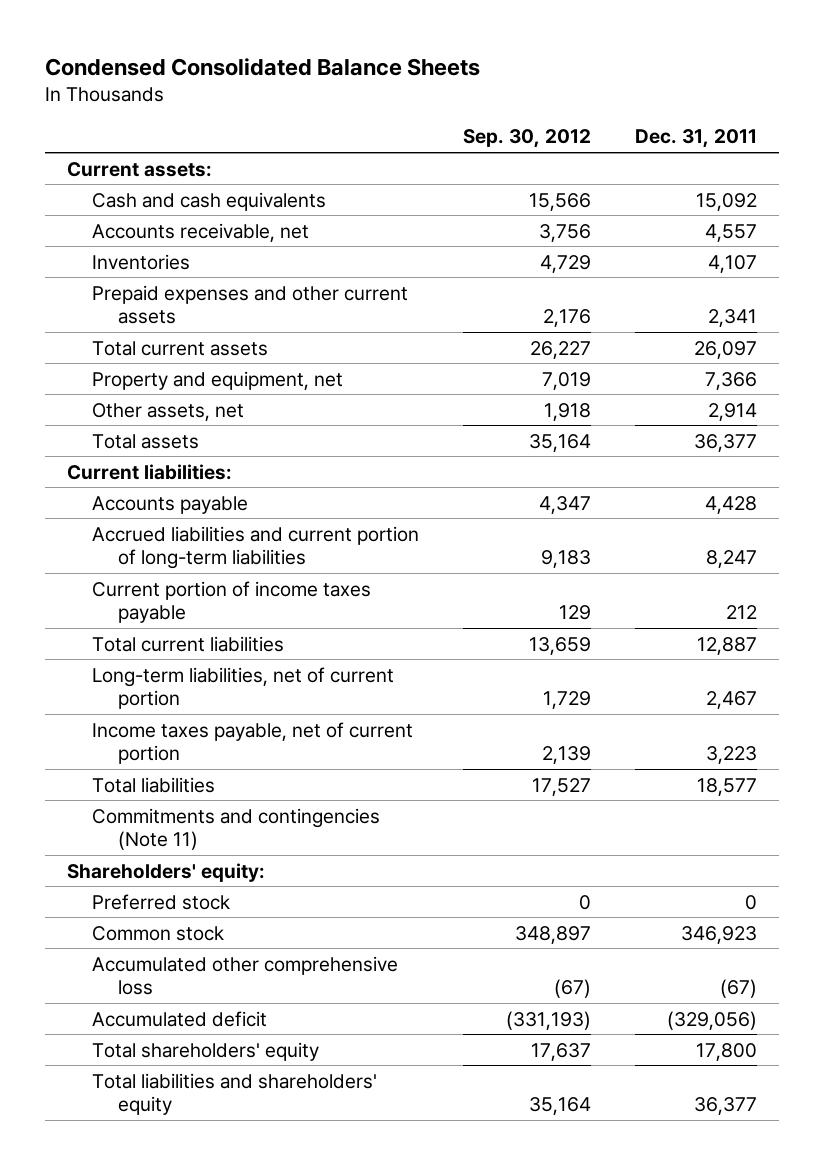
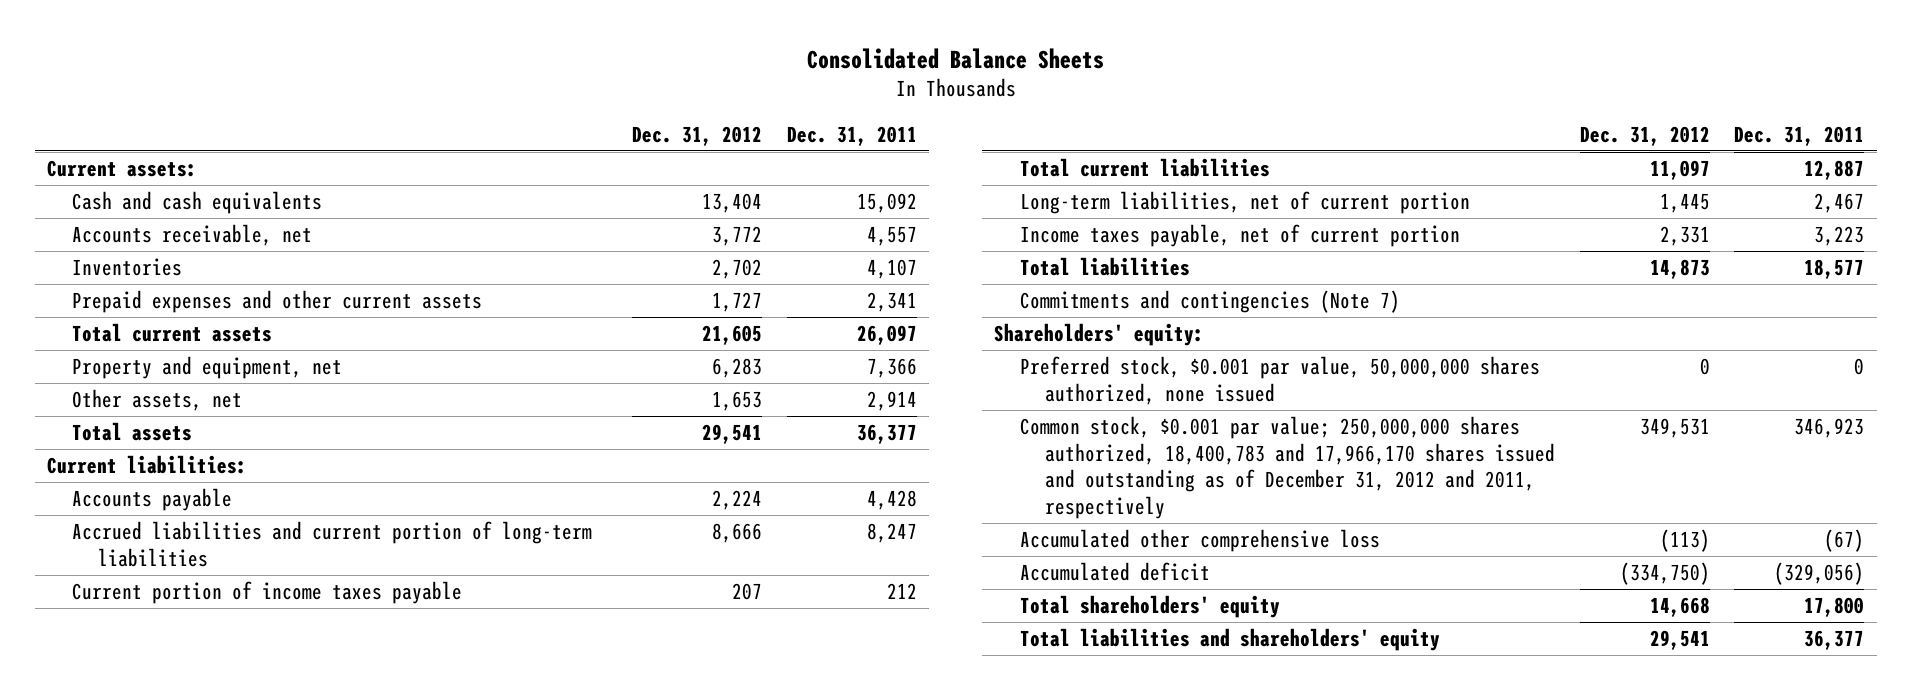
[44,58,480,77] Condensed Consolidated Balance Sheets -> [806,47,1104,69] Consolidated Balance Sheets
[462,129,591,149] Sep. 30, 2012 -> none
none -> [632,125,763,146] Dec. 31, 2012
[92,807,381,850] Commitments and contingencies (Note 11) -> [1019,290,1400,314] Commitments and contingencies (Note 7)
[92,893,231,910] Preferred stock -> [1019,356,1540,405] Preferred stock, $0.001 par value, 50,000,000 shares authorized, none issued
[92,925,225,941] Common stock -> [1019,416,1556,520] Common stock, $0.001 par value; 250,000,000 shares authorized, 18,400,783 and 17,966,170 shares issued and outstanding as of December 31, 2012 and 2011, respectively

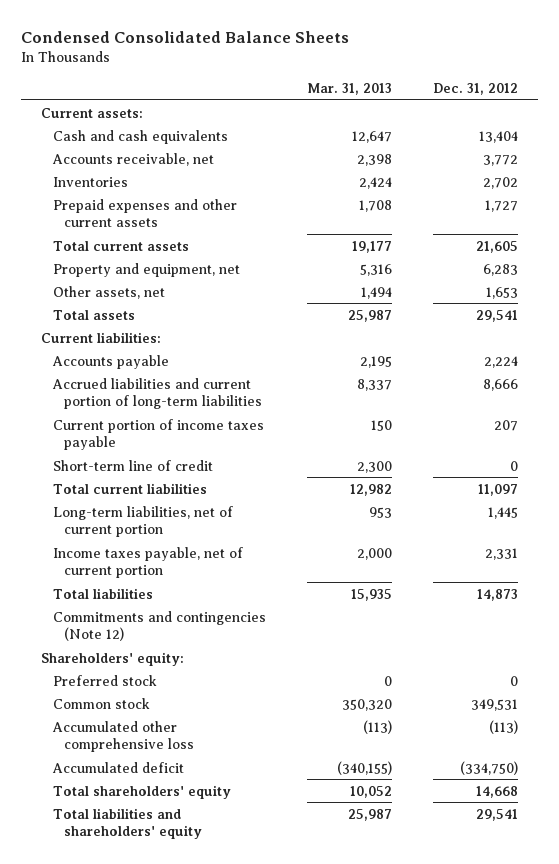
[806,47,1104,69] Consolidated Balance Sheets -> [21,31,350,44] Condensed Consolidated Balance Sheets
[786,125,917,146] Dec. 31, 2011 -> none
none -> [306,83,392,96] Mar. 31, 2013
none -> [52,459,213,471] Short-term line of credit
[1019,290,1400,314] Commitments and contingencies (Note 7) -> [52,610,266,642] Commitments and contingencies (Note 12)
[1019,356,1540,405] Preferred stock, $0.001 par value, 50,000,000 shares authorized, none issued -> [52,674,157,686] Preferred stock
[1019,416,1556,520] Common stock, $0.001 par value; 250,000,000 shares authorized, 18,400,783 and 17,966,170 shares issued and outstanding as of December 31, 2012 and 2011, respectively -> [52,697,150,709] Common stock

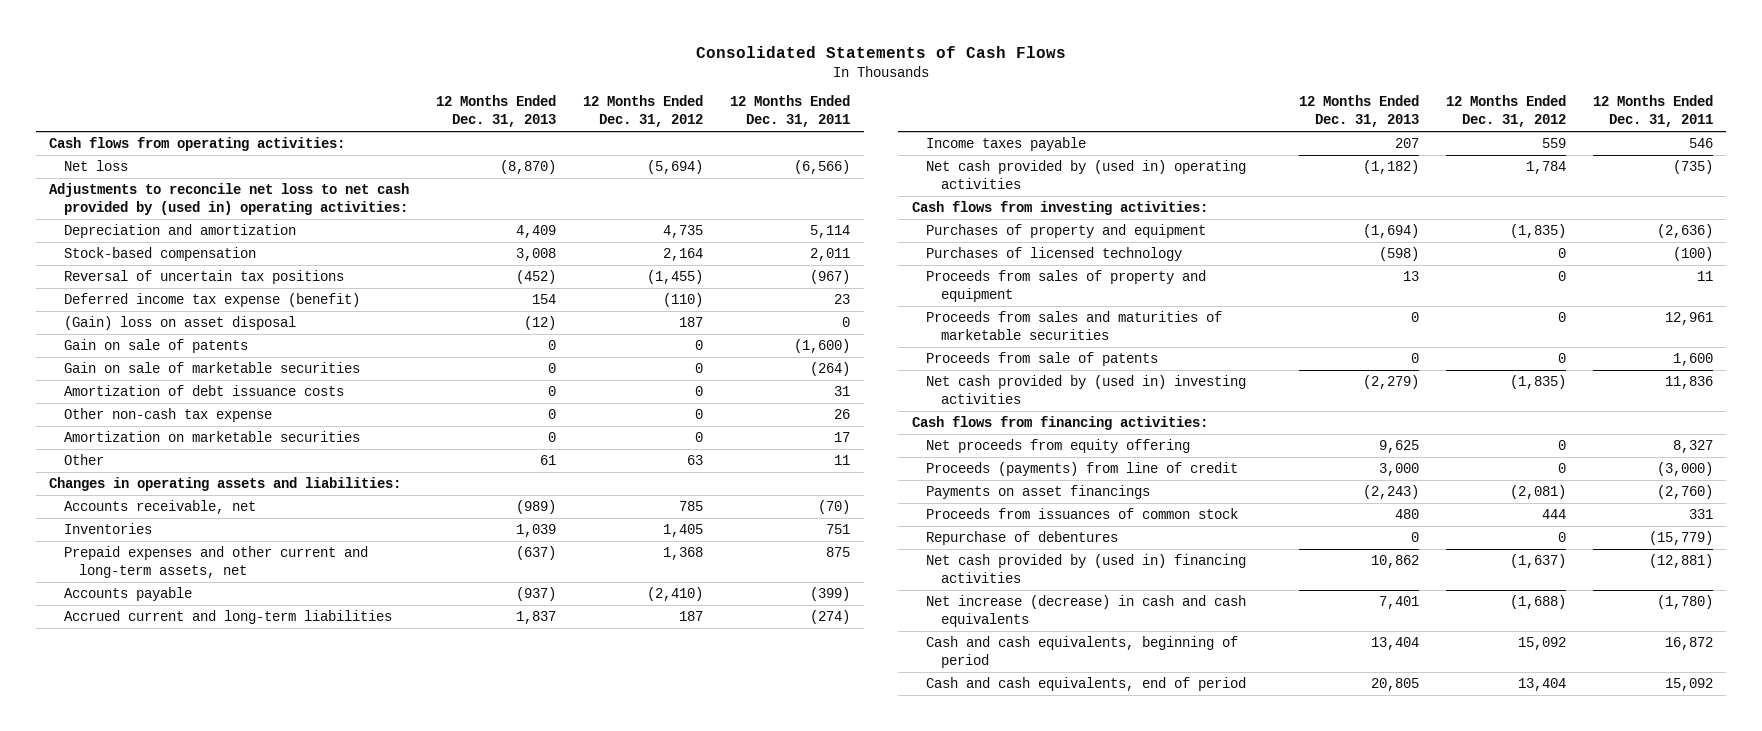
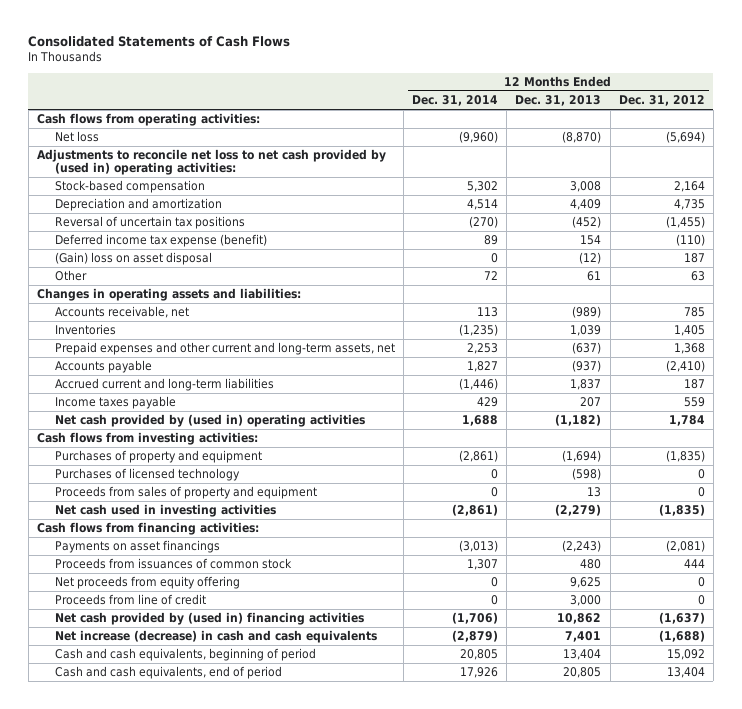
[730,95,851,128] 12 Months Ended Dec. 31, 2011 -> none
none -> [412,95,499,107] Dec. 31, 2014
[64,223,297,238] Depreciation and amortization -> [54,198,222,212] Depreciation and amortization
[64,338,249,353] Gain on sale of patents -> none
[64,361,361,373] Gain on sale of marketable securities -> none
[64,384,345,396] Amortization of debt issuance costs -> none
[64,407,273,422] Other non-cash tax expense -> none
[64,430,361,442] Amortization on marketable securities -> none
[926,310,1223,340] Proceeds from sales and maturities of marketable securities -> none
[926,351,1159,366] Proceeds from sale of patents -> none
[926,374,1247,404] Net cash provided by (used in) investing activities -> [54,504,276,518] Net cash used in investing activities
[926,461,1239,476] Proceeds (payments) from line of credit -> none
[926,530,1119,545] Repurchase of debentures -> none
[926,438,1191,453] Net proceeds from equity offering -> [54,576,240,590] Net proceeds from equity offering
none -> [54,594,206,606] Proceeds from line of credit

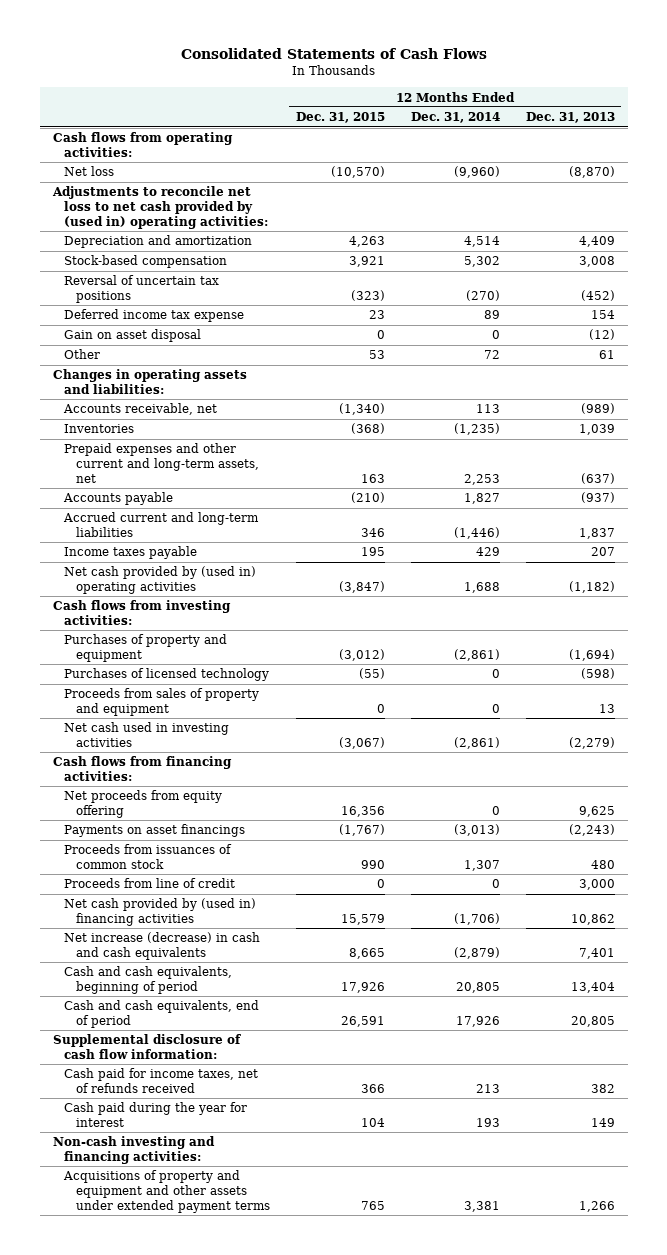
[618,95,705,107] Dec. 31, 2012 -> none
none -> [295,112,385,124] Dec. 31, 2015
[54,180,205,194] Stock-based compensation -> [64,255,228,269] Stock-based compensation
[54,234,267,248] Deferred income tax expense (benefit) -> [64,309,245,323] Deferred income tax expense
[54,252,212,266] (Gain) loss on asset disposal -> [64,329,202,343] Gain on asset disposal
[54,576,240,590] Net proceeds from equity offering -> [64,790,223,819] Net proceeds from equity offering
none -> [52,1034,241,1060] Supplemental disclosure of cash flow information:
none -> [64,1068,259,1094] Cash paid for income taxes, net of refunds received
none -> [64,1102,248,1128] Cash paid during the year for interest
none -> [52,1136,215,1165] Non-cash investing and financing activities:
none -> [63,1170,270,1213] Acquisitions of property and equipment and other assets under extended payment terms

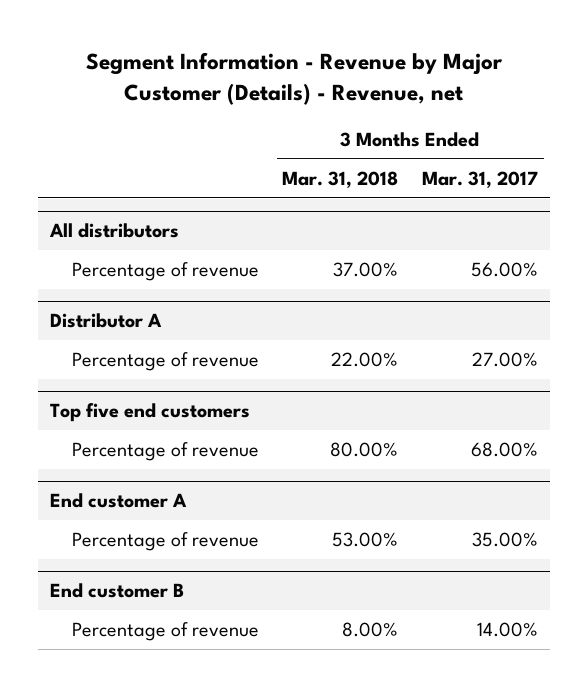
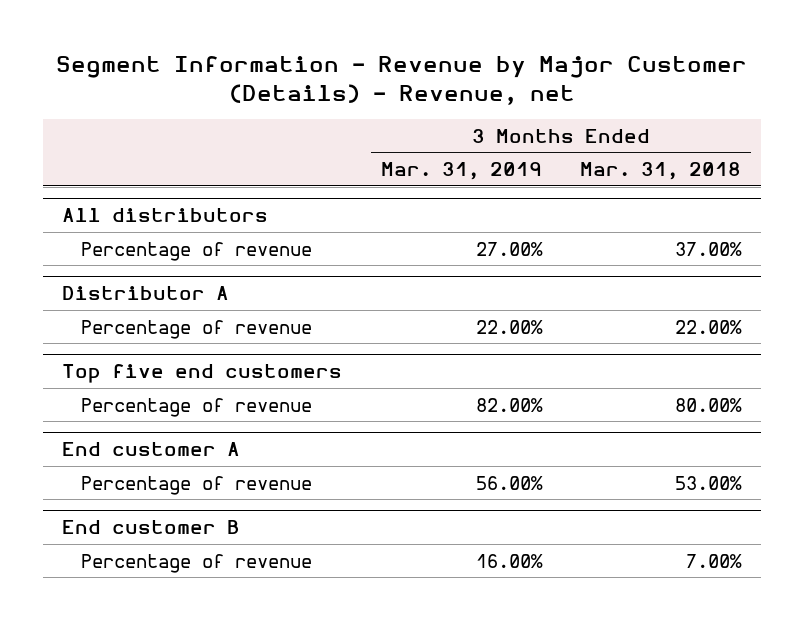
[421,170,538,188] Mar. 31, 2017 -> none
none -> [380,162,542,181] Mar. 31, 2019
[342,622,399,638] 8.00% -> [686,553,743,568] 7.00%

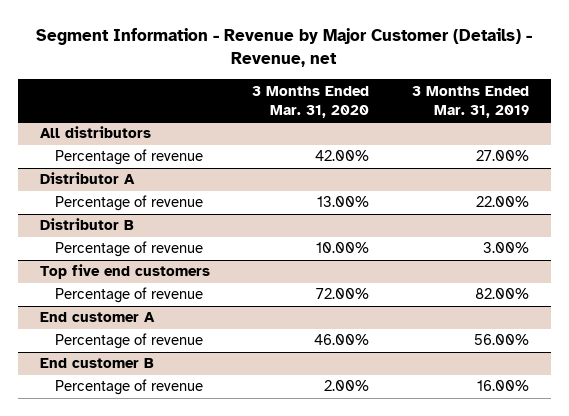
[580,162,742,181] Mar. 31, 2018 -> none
none -> [252,85,370,118] 3 Months Ended Mar. 31, 2020
none -> [39,218,134,231] Distributor B
none -> [54,241,203,258] Percentage of revenue

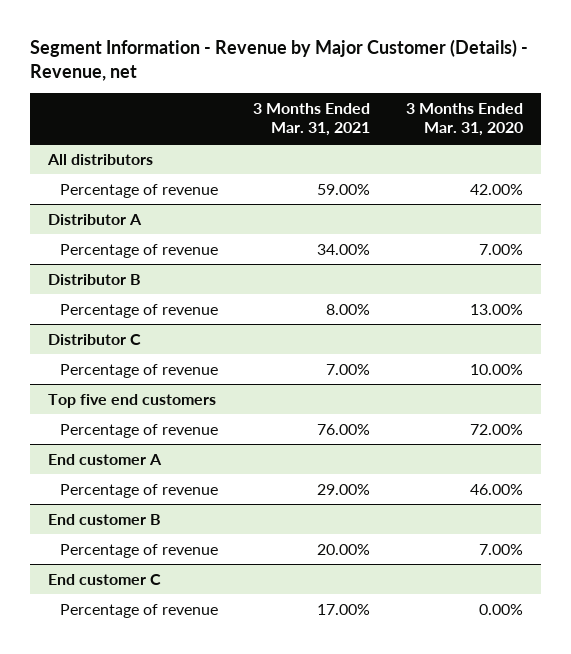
[412,85,530,118] 3 Months Ended Mar. 31, 2019 -> none
none -> [253,102,371,137] 3 Months Ended Mar. 31, 2021
[317,196,370,208] 13.00% -> [478,243,523,255] 7.00%
none -> [59,303,218,318] Percentage of revenue
none -> [47,333,141,345] Distributor C
[324,380,370,392] 2.00% -> [478,543,523,555] 7.00%
none -> [47,573,161,585] End customer C
none -> [59,603,218,618] Percentage of revenue

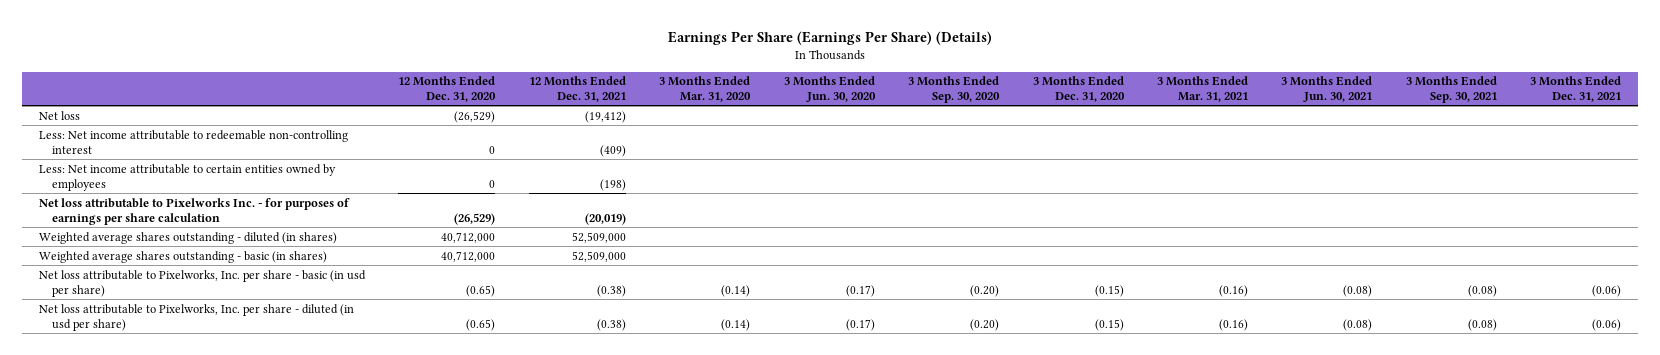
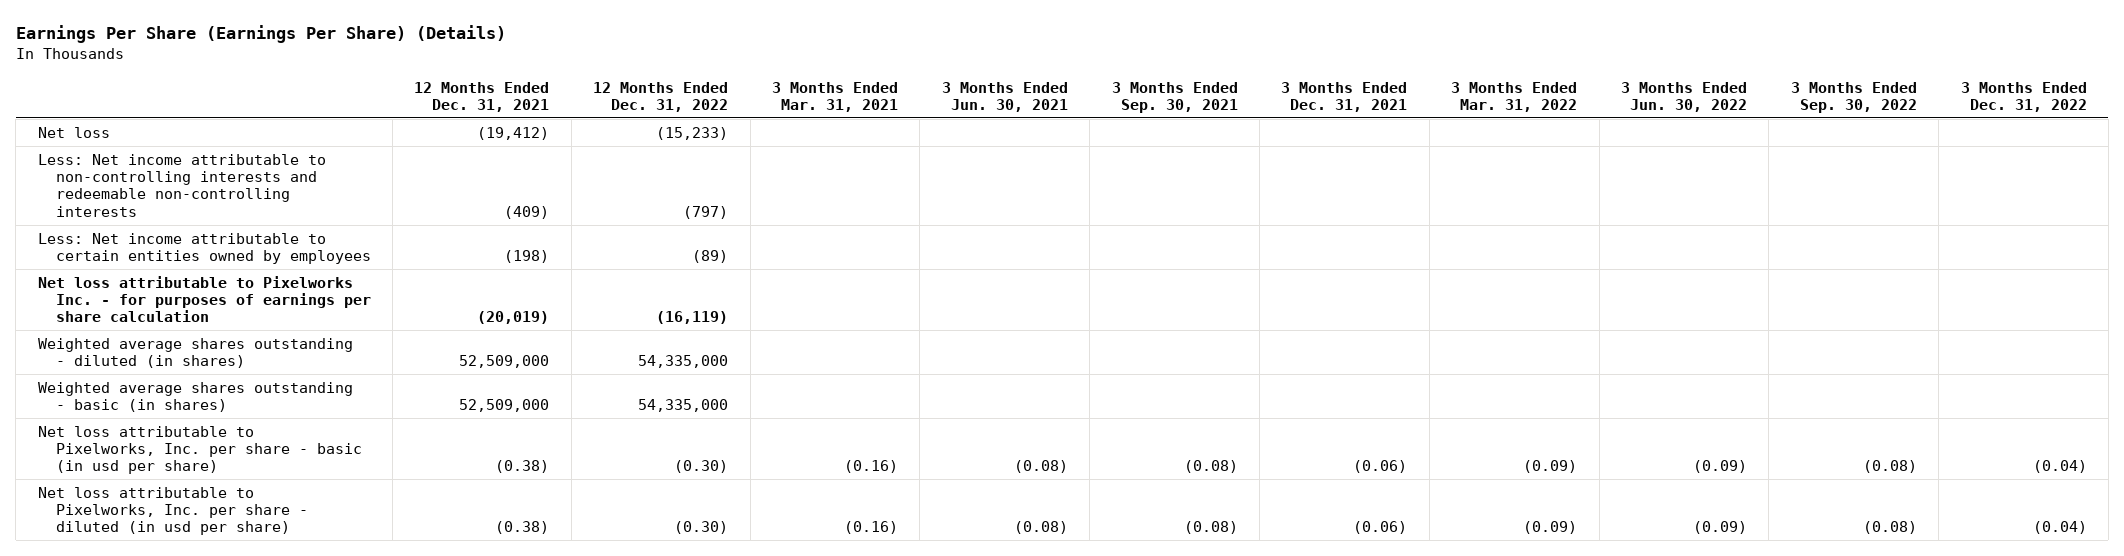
[398,76,497,103] 12 Months Ended Dec. 31, 2020 -> none
[659,76,752,103] 3 Months Ended Mar. 31, 2020 -> none
[783,76,876,103] 3 Months Ended Jun. 30, 2020 -> none
[908,76,1001,104] 3 Months Ended Sep. 30, 2020 -> none
[1032,76,1125,103] 3 Months Ended Dec. 31, 2020 -> none
none -> [593,81,729,112] 12 Months Ended Dec. 31, 2022
none -> [1451,81,1578,112] 3 Months Ended Mar. 31, 2022
none -> [1620,81,1747,112] 3 Months Ended Jun. 30, 2022
none -> [1790,81,1917,113] 3 Months Ended Sep. 30, 2022
none -> [1960,81,2087,112] 3 Months Ended Dec. 31, 2022
[38,129,348,154] Less: Net income attributable to redeemable non-controlling interest -> [37,153,326,217] Less: Net income attributable to non-controlling interests and redeemable non-controlling interests

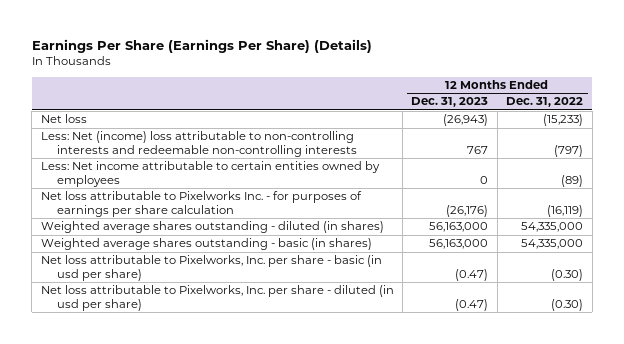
[414,81,550,112] 12 Months Ended Dec. 31, 2021 -> none
[772,81,899,112] 3 Months Ended Mar. 31, 2021 -> none
[941,81,1068,112] 3 Months Ended Jun. 30, 2021 -> none
[1111,81,1238,113] 3 Months Ended Sep. 30, 2021 -> none
[1281,81,1408,112] 3 Months Ended Dec. 31, 2021 -> none
[1451,81,1578,112] 3 Months Ended Mar. 31, 2022 -> none
[1620,81,1747,112] 3 Months Ended Jun. 30, 2022 -> none
[1790,81,1917,113] 3 Months Ended Sep. 30, 2022 -> none
[1960,81,2087,112] 3 Months Ended Dec. 31, 2022 -> none
none -> [411,97,489,108] Dec. 31, 2023
[37,153,326,217] Less: Net income attributable to non-controlling interests and redeemable non-controlling interests -> [40,131,358,157] Less: Net (income) loss attributable to non-controlling interests and redeemable non-controlling interests

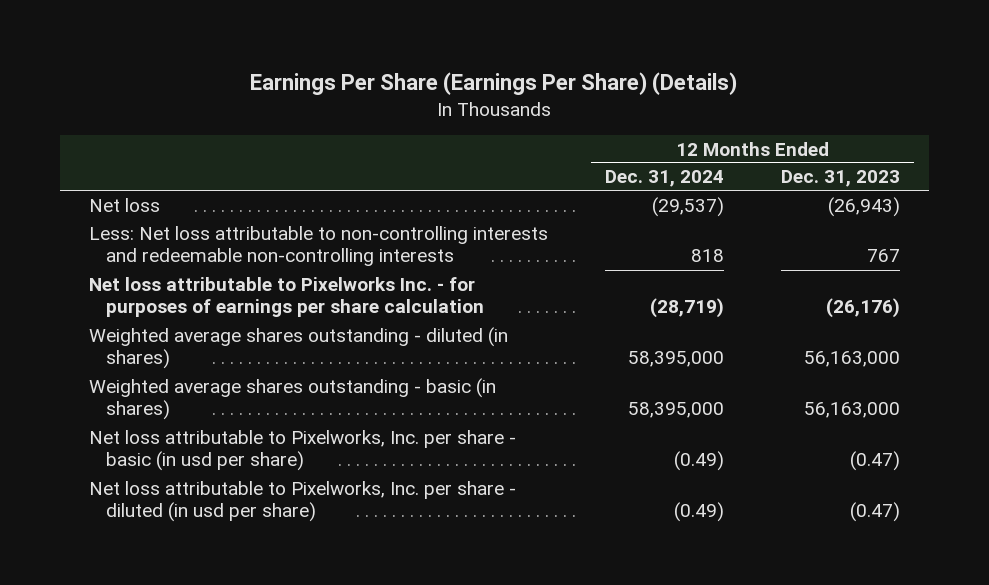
[506,97,584,108] Dec. 31, 2022 -> none
none -> [604,170,724,188] Dec. 31, 2024
[40,161,380,187] Less: Net income attributable to certain entities owned by employees -> none
[40,131,358,157] Less: Net (income) loss attributable to non-controlling interests and redeemable non-controlling interests -> [88,225,548,267] Less: Net loss attributable to non-controlling interests and redeemable non-controlling interests

